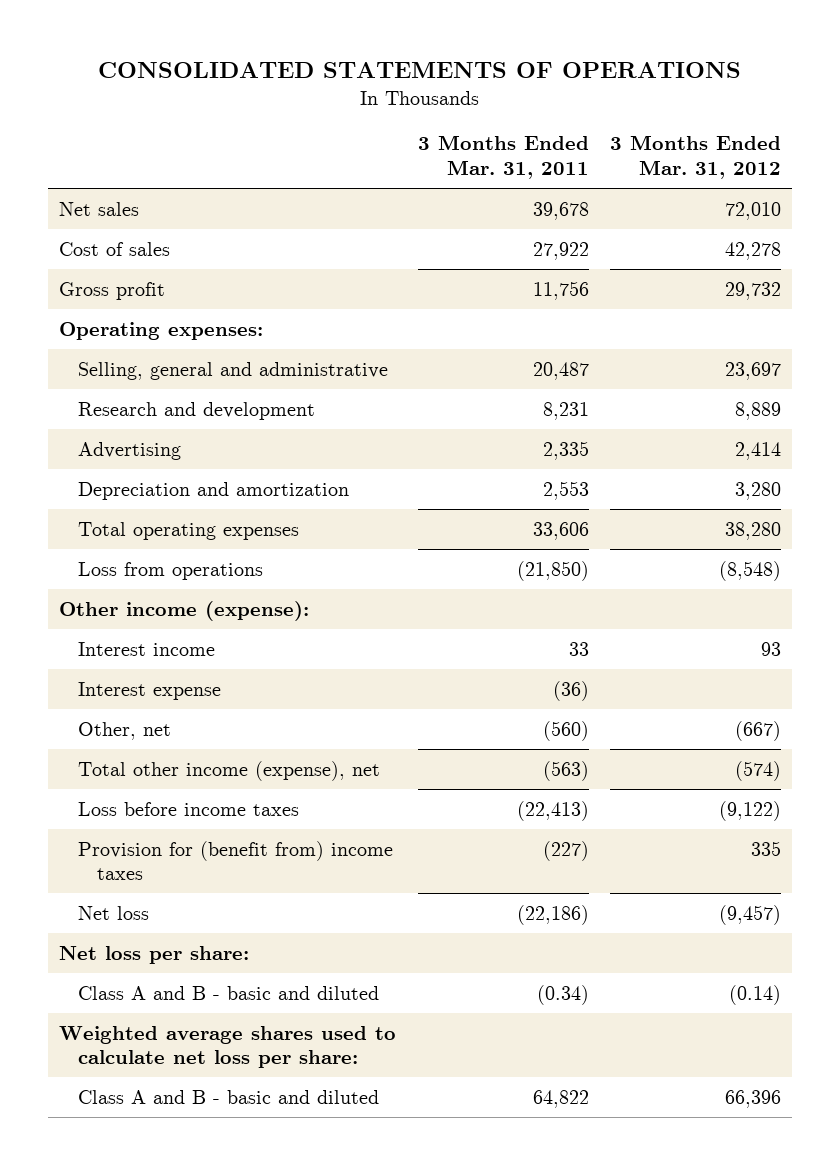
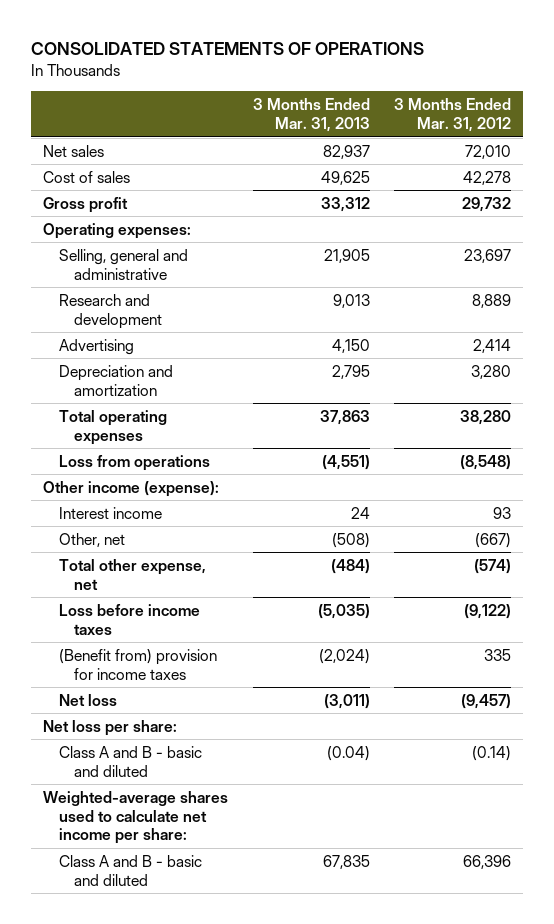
[417,135,589,179] 3 Months Ended Mar. 31, 2011 -> none
none -> [252,98,370,133] 3 Months Ended Mar. 31, 2013
[77,681,221,700] Interest expense -> none
[77,760,380,781] Total other income (expense), net -> [58,558,206,590] Total other expense, net
[77,840,393,880] Provision for (benefit from) income taxes -> [58,648,217,680] (Benefit from) provision for income taxes
[59,1025,397,1068] Weighted average shares used to calculate net loss per share: -> [43,790,229,845] Weighted-average shares used to calculate net income per share:

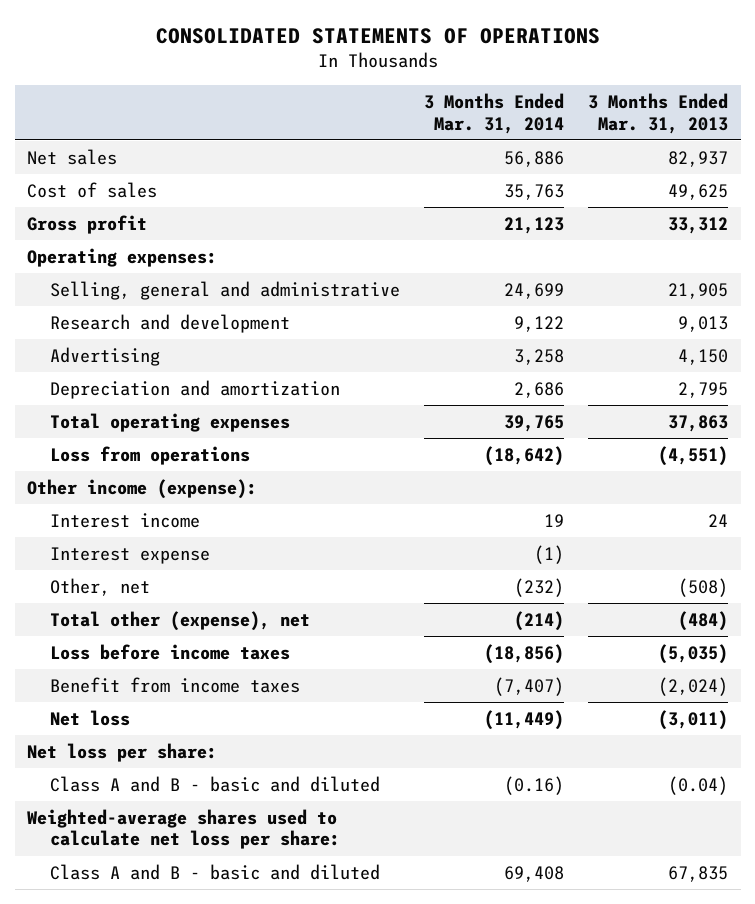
[393,98,511,133] 3 Months Ended Mar. 31, 2012 -> none
none -> [424,93,565,134] 3 Months Ended Mar. 31, 2014
none -> [50,546,211,564] Interest expense
[58,558,206,590] Total other expense, net -> [50,610,311,631] Total other (expense), net
[58,648,217,680] (Benefit from) provision for income taxes -> [50,676,301,693] Benefit from income taxes
[43,790,229,845] Weighted-average shares used to calculate net income per share: -> [26,808,341,850] Weighted-average shares used to calculate net loss per share:

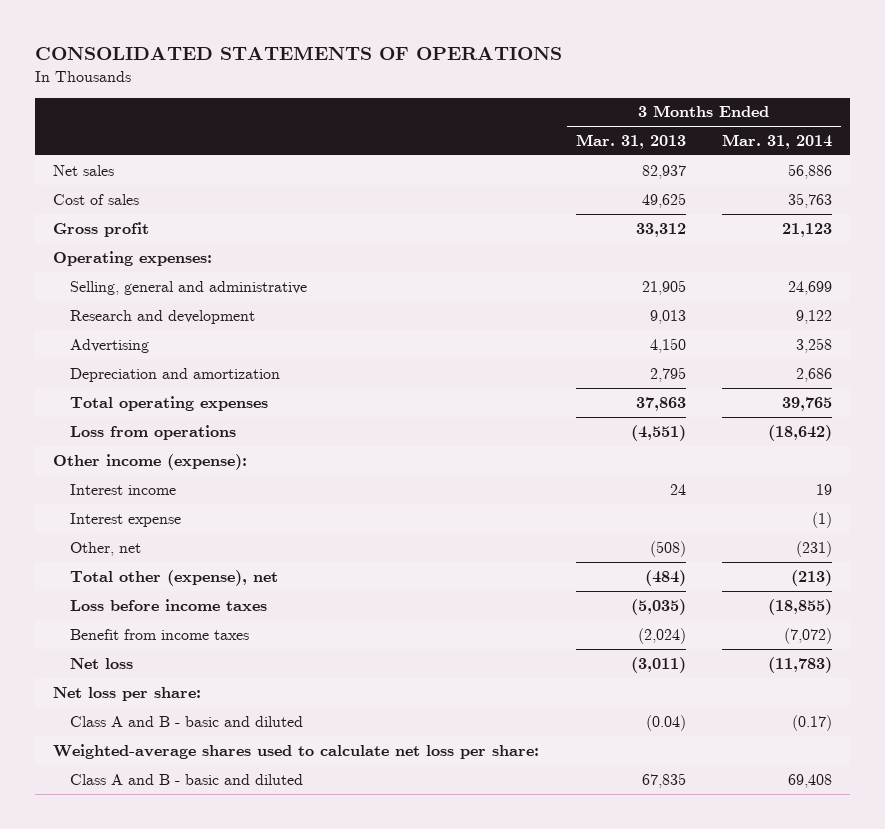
[514,577,565,597] (232) -> [795,540,832,557] (231)
[514,610,565,631] (214) -> [790,569,832,586] (213)
[484,643,565,664] (18,856) -> [767,598,832,615] (18,855)
[494,676,565,696] (7,407) -> [783,627,832,644] (7,072)
[484,709,565,730] (11,449) -> [767,656,832,673] (11,783)
[504,775,565,795] (0.16) -> [791,714,832,731] (0.17)

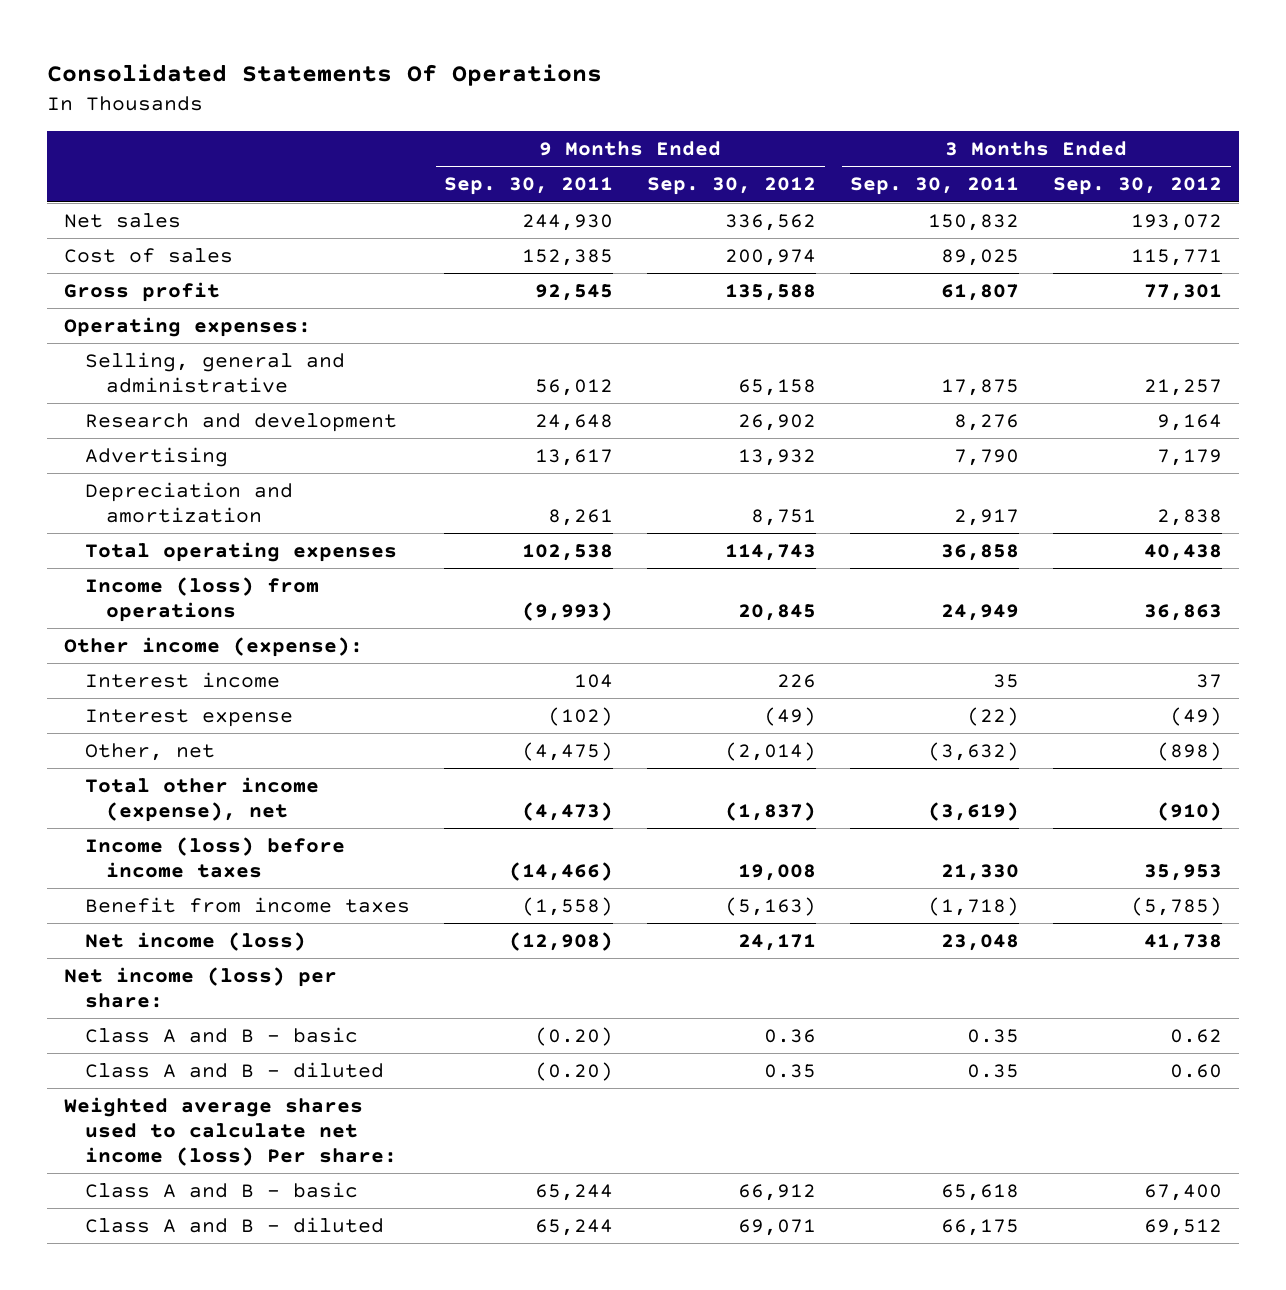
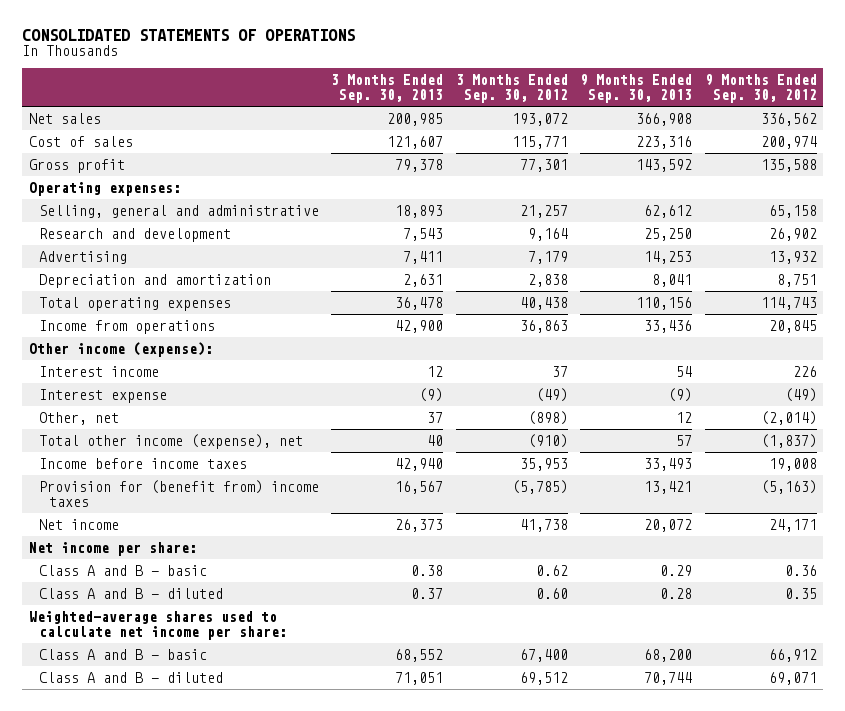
[47,63,603,86] Consolidated Statements Of Operations -> [22,28,356,41] CONSOLIDATED STATEMENTS OF OPERATIONS
[444,177,614,196] Sep. 30, 2011 -> none
[850,177,1020,196] Sep. 30, 2011 -> none
none -> [331,74,444,103] 3 Months Ended Sep. 30, 2013
none -> [580,74,693,103] 9 Months Ended Sep. 30, 2013
[85,576,320,623] Income (loss) from operations -> [38,319,215,334] Income from operations
[85,836,346,879] Income (loss) before income taxes -> [38,457,247,469] Income before income taxes
[85,896,411,913] Benefit from income taxes -> [38,479,319,507] Provision for (benefit from) income taxes
[85,931,307,951] Net income (loss) -> [38,518,119,530] Net income
[64,966,338,1009] Net income (loss) per share: -> [28,541,197,556] Net income per share:
[64,1096,398,1167] Weighted average shares used to calculate net income (loss) Per share: -> [28,610,287,640] Weighted-average shares used to calculate net income per share:

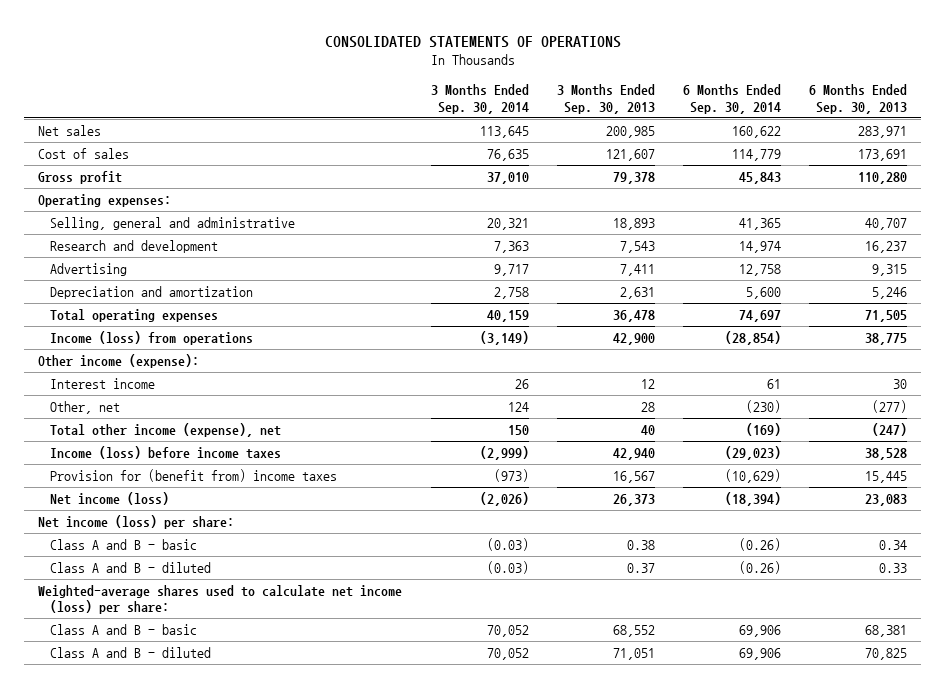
[455,74,568,103] 3 Months Ended Sep. 30, 2012 -> none
[580,74,693,103] 9 Months Ended Sep. 30, 2013 -> none
[704,74,817,103] 9 Months Ended Sep. 30, 2012 -> none
none -> [430,84,529,114] 3 Months Ended Sep. 30, 2014
none -> [683,84,782,114] 6 Months Ended Sep. 30, 2014
none -> [809,84,908,114] 6 Months Ended Sep. 30, 2013
[38,319,215,334] Income from operations -> [49,330,253,345] Income (loss) from operations
[38,388,167,403] Interest expense -> none
[427,411,444,423] 37 -> [640,401,655,412] 28
[38,457,247,469] Income before income taxes -> [49,445,281,459] Income (loss) before income taxes
[38,518,119,530] Net income -> [49,491,169,505] Net income (loss)
[28,541,197,556] Net income per share: -> [38,514,235,529] Net income (loss) per share:
[28,610,287,640] Weighted-average shares used to calculate net income per share: -> [38,584,403,615] Weighted-average shares used to calculate net income (loss) per share:

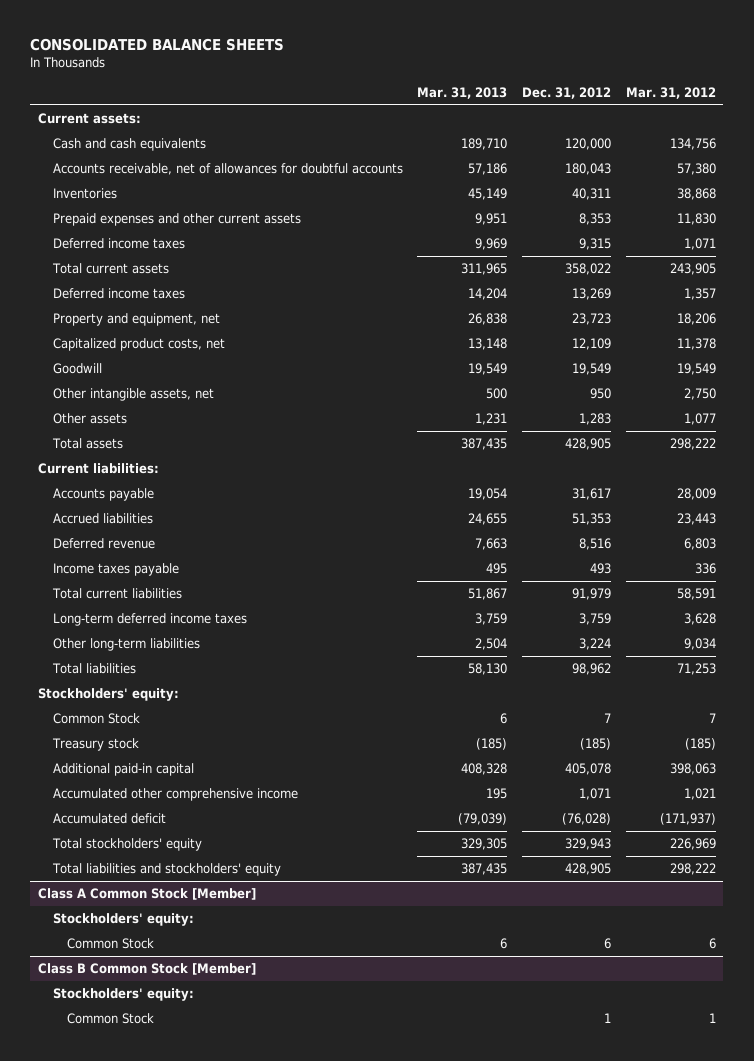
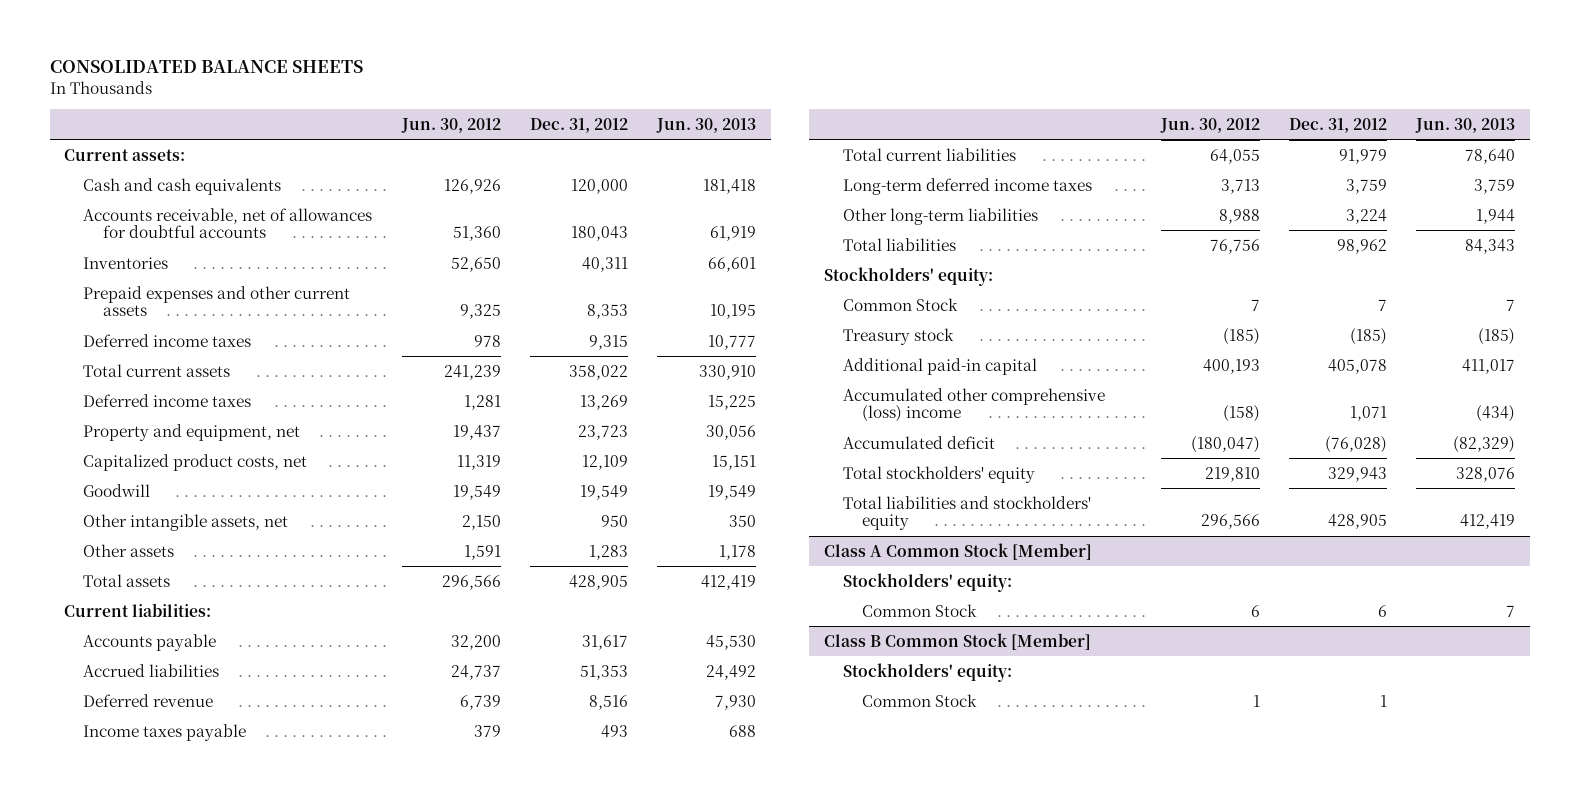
[417,87,508,100] Mar. 31, 2013 -> none
[625,87,716,100] Mar. 31, 2012 -> none
none -> [400,117,501,133] Jun. 30, 2012
none -> [656,117,757,133] Jun. 30, 2013
[52,788,298,802] Accumulated other comprehensive income -> [842,387,1105,423] Accumulated other comprehensive (loss) income

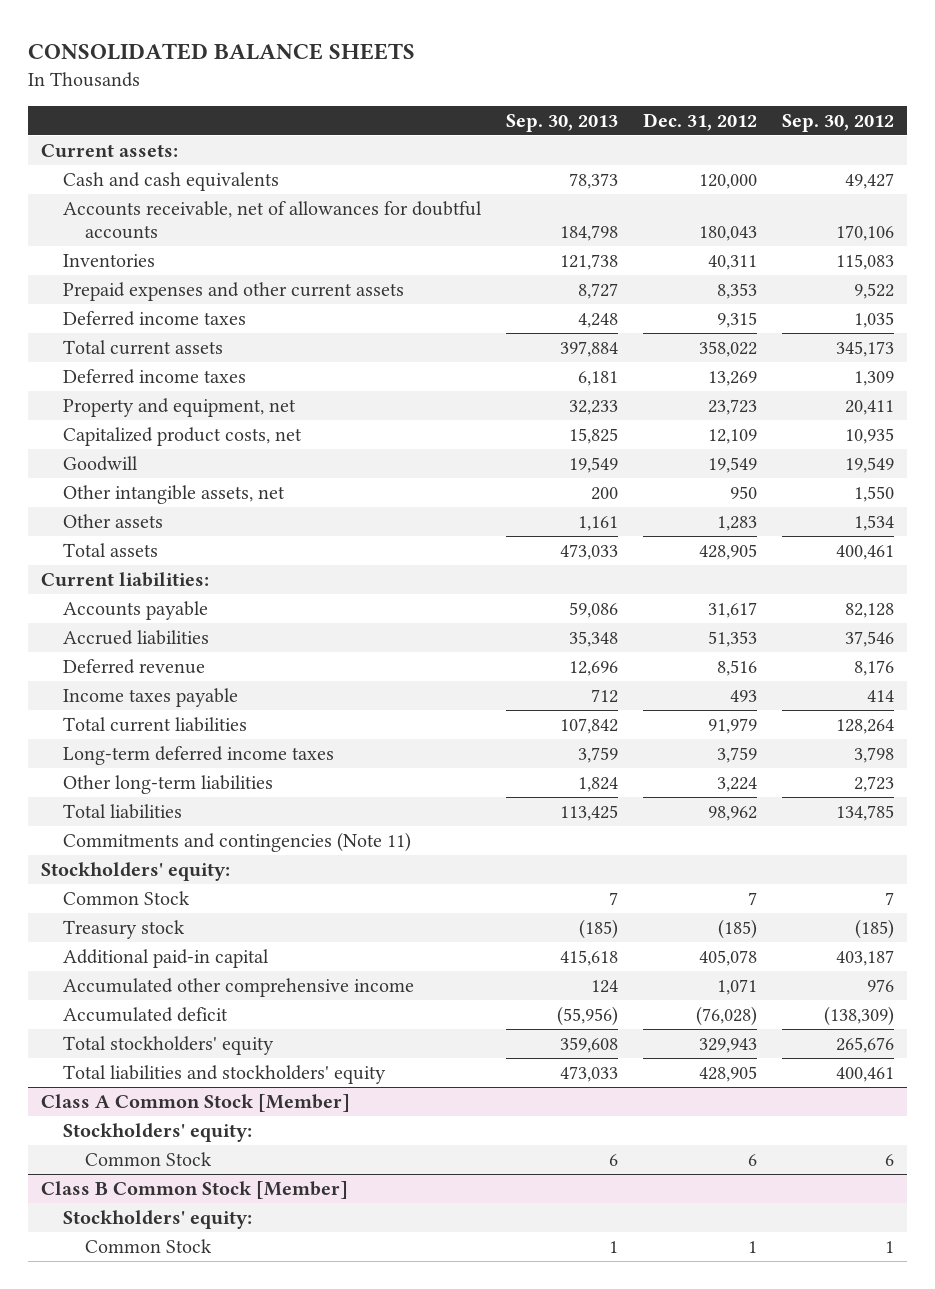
[400,117,501,133] Jun. 30, 2012 -> none
[656,117,757,133] Jun. 30, 2013 -> none
none -> [505,113,618,132] Sep. 30, 2013
none -> [782,113,895,132] Sep. 30, 2012
none -> [62,831,411,852] Commitments and contingencies (Note 11)
[842,387,1105,423] Accumulated other comprehensive (loss) income -> [62,977,414,997] Accumulated other comprehensive income

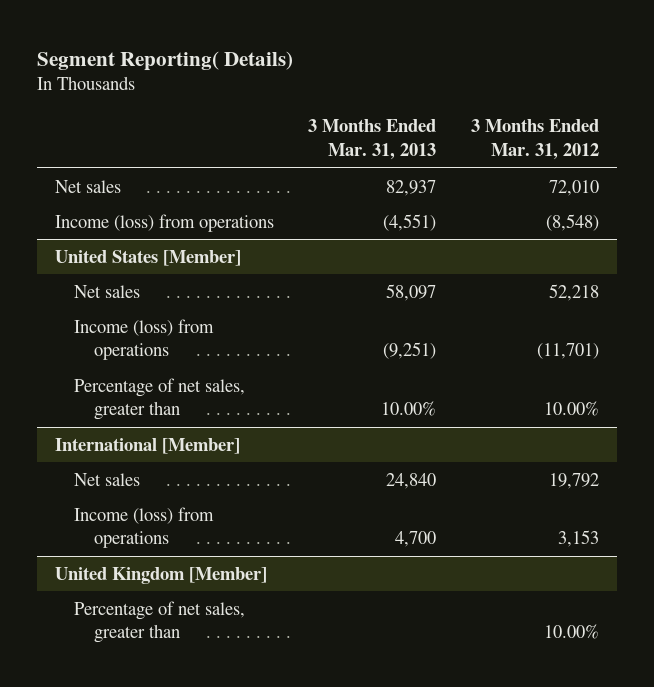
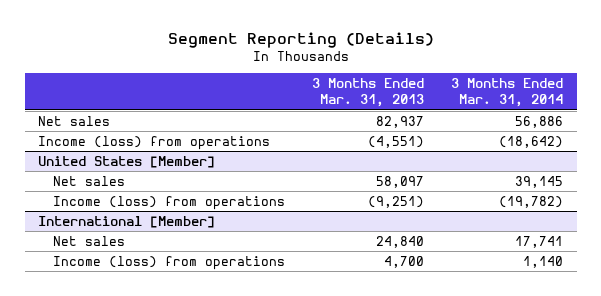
[37,50,294,71] Segment Reporting( Details) -> [167,31,434,48] Segment Reporting (Details)
[471,119,600,161] 3 Months Ended Mar. 31, 2012 -> none
none -> [450,77,563,108] 3 Months Ended Mar. 31, 2014
[74,377,246,421] Percentage of net sales, greater than -> none
[54,566,267,584] United Kingdom [Member] -> none
[74,600,246,644] Percentage of net sales, greater than -> none

